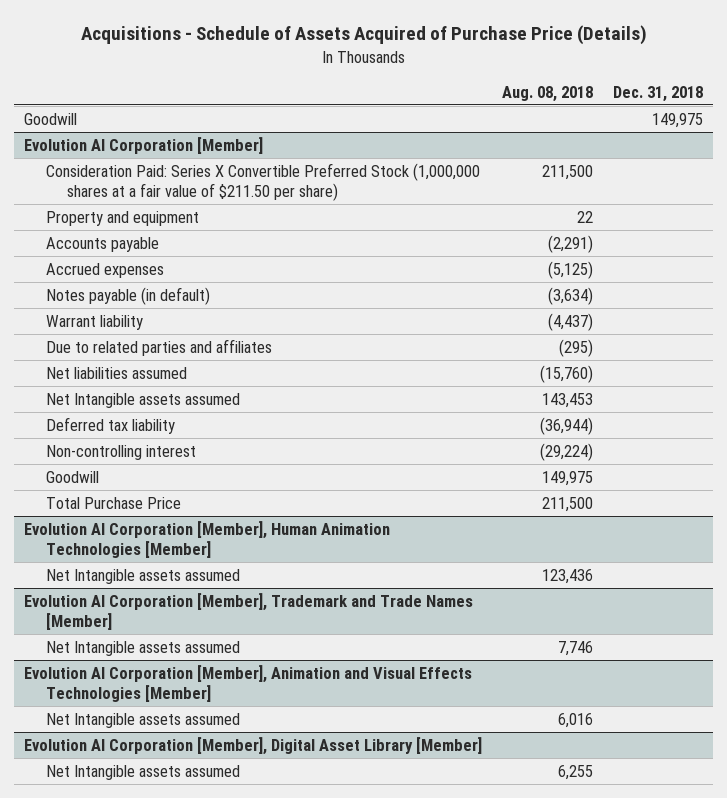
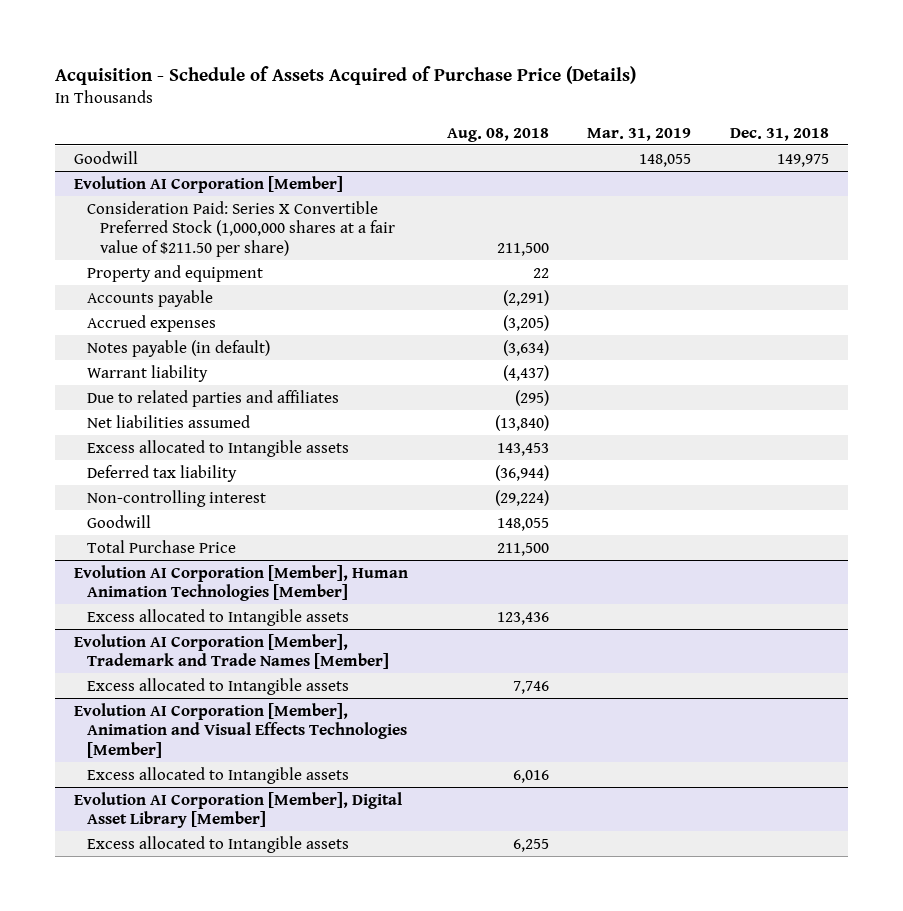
[80,25,647,46] Acquisitions - Schedule of Assets Acquired of Purchase Price (Details) -> [54,65,636,85] Acquisition - Schedule of Assets Acquired of Purchase Price (Details)
none -> [587,127,692,141] Mar. 31, 2019
[548,260,594,279] (5,125) -> [502,314,549,331] (3,205)
[540,364,594,383] (15,760) -> [494,414,549,431] (13,840)
[45,392,240,408] Net Intangible assets assumed -> [87,439,350,457] Excess allocated to Intangible assets
[542,470,594,486] 149,975 -> [496,517,549,531] 148,055
[45,568,240,584] Net Intangible assets assumed -> [87,608,350,626] Excess allocated to Intangible assets
[45,640,240,656] Net Intangible assets assumed -> [87,677,350,695] Excess allocated to Intangible assets
[45,712,240,728] Net Intangible assets assumed -> [87,766,350,784] Excess allocated to Intangible assets
[45,764,240,780] Net Intangible assets assumed -> [87,835,350,853] Excess allocated to Intangible assets

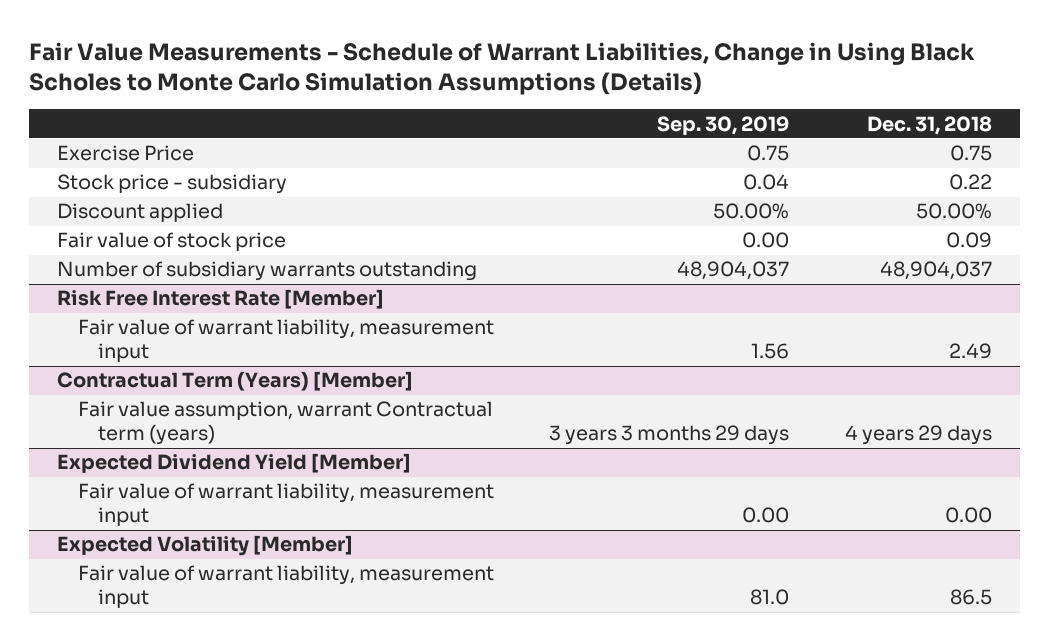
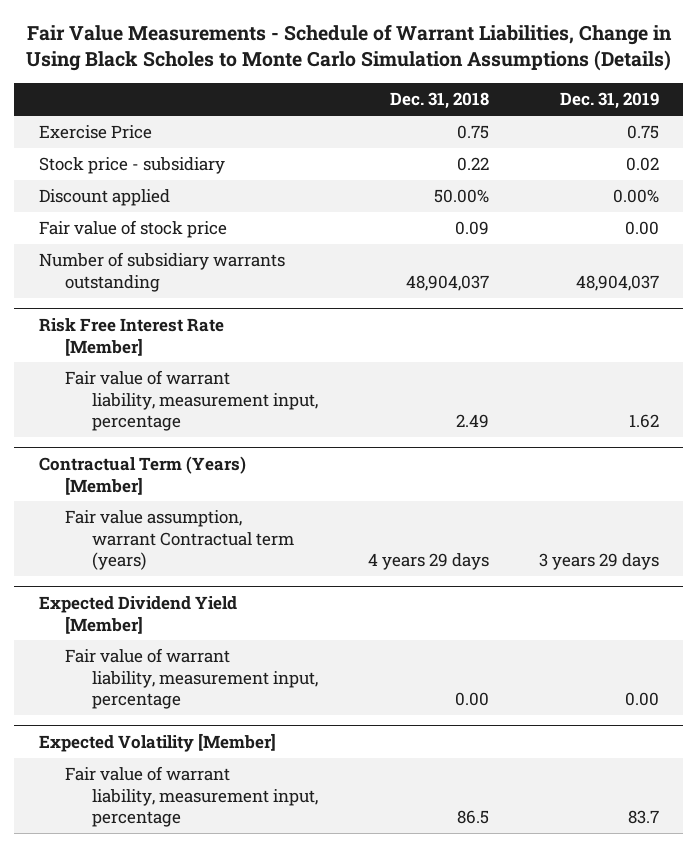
[657,115,790,135] Sep. 30, 2019 -> none
none -> [559,92,659,110] Dec. 31, 2019
[77,319,494,363] Fair value of warrant liability, measurement input -> [65,370,318,432] Fair value of warrant liability, measurement input, percentage
[77,483,494,527] Fair value of warrant liability, measurement input -> [65,648,318,710] Fair value of warrant liability, measurement input, percentage
[77,565,494,609] Fair value of warrant liability, measurement input -> [65,766,318,828] Fair value of warrant liability, measurement input, percentage

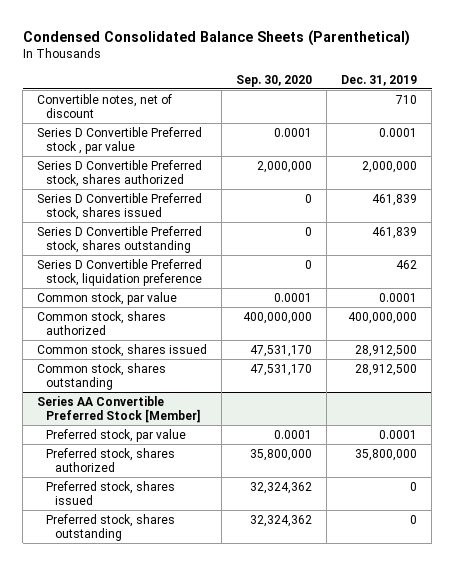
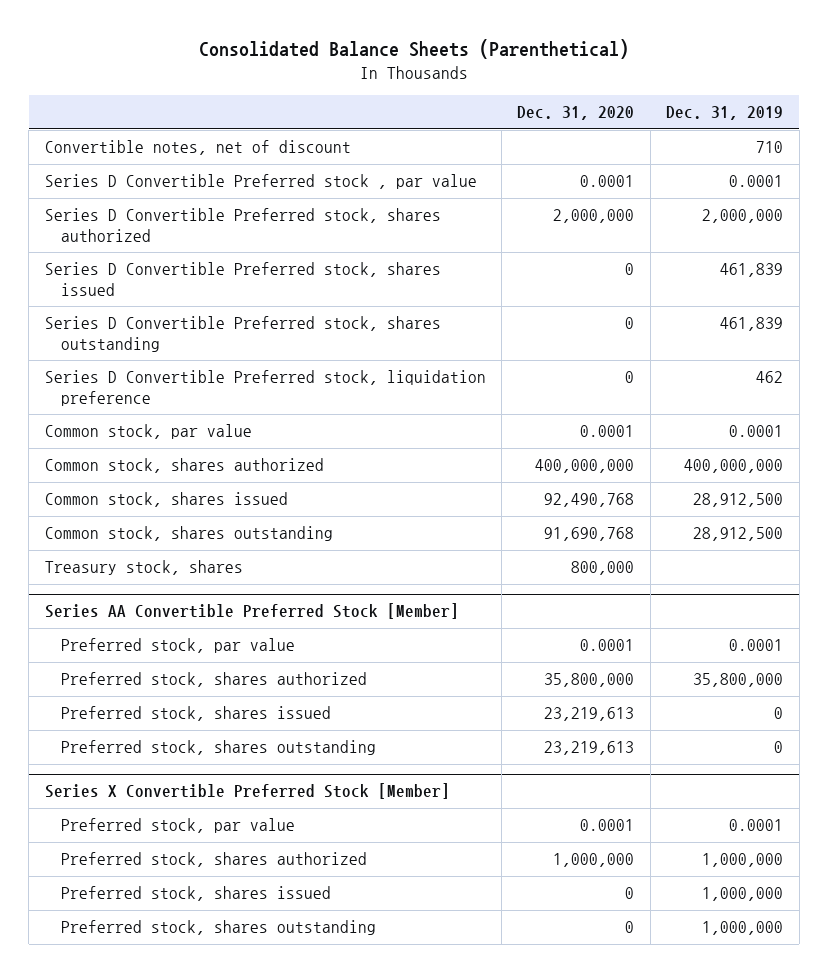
[22,29,410,46] Condensed Consolidated Balance Sheets (Parenthetical) -> [198,39,629,60] Consolidated Balance Sheets (Parenthetical)
[236,74,313,87] Sep. 30, 2020 -> none
none -> [517,106,635,121] Dec. 31, 2020
none -> [44,560,243,576] Treasury stock, shares
none -> [44,783,450,800] Series X Convertible Preferred Stock [Member]
none -> [61,818,296,834] Preferred stock, par value
none -> [61,852,368,868] Preferred stock, shares authorized
none -> [61,886,332,902] Preferred stock, shares issued
none -> [61,920,377,936] Preferred stock, shares outstanding

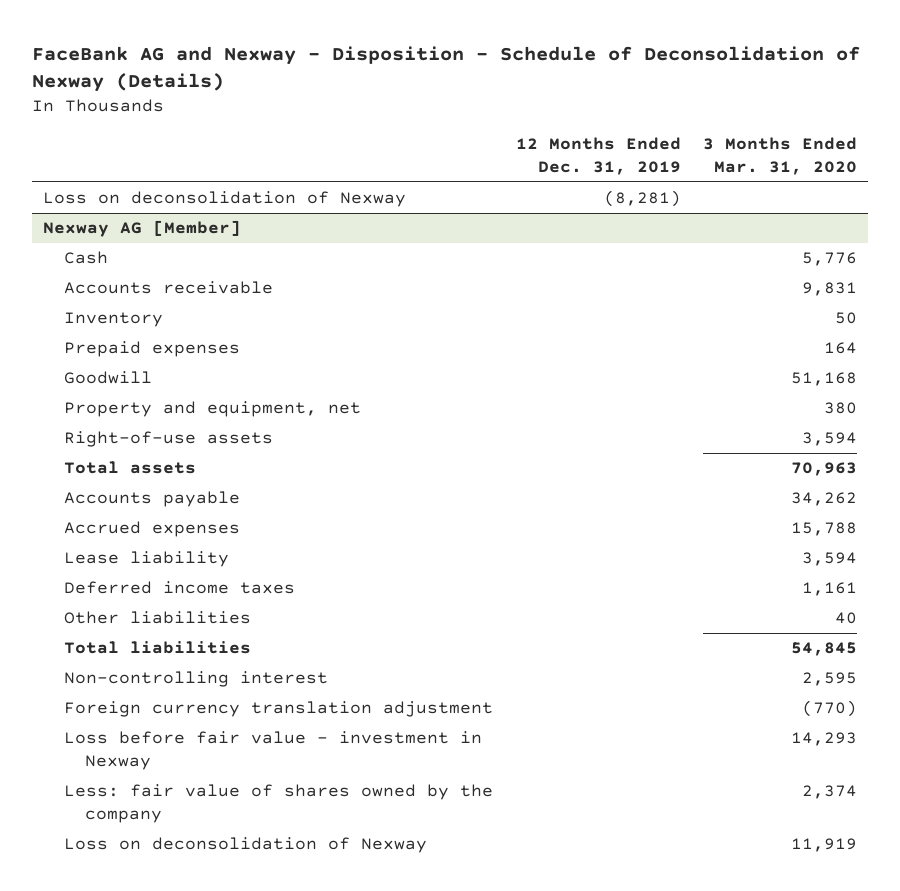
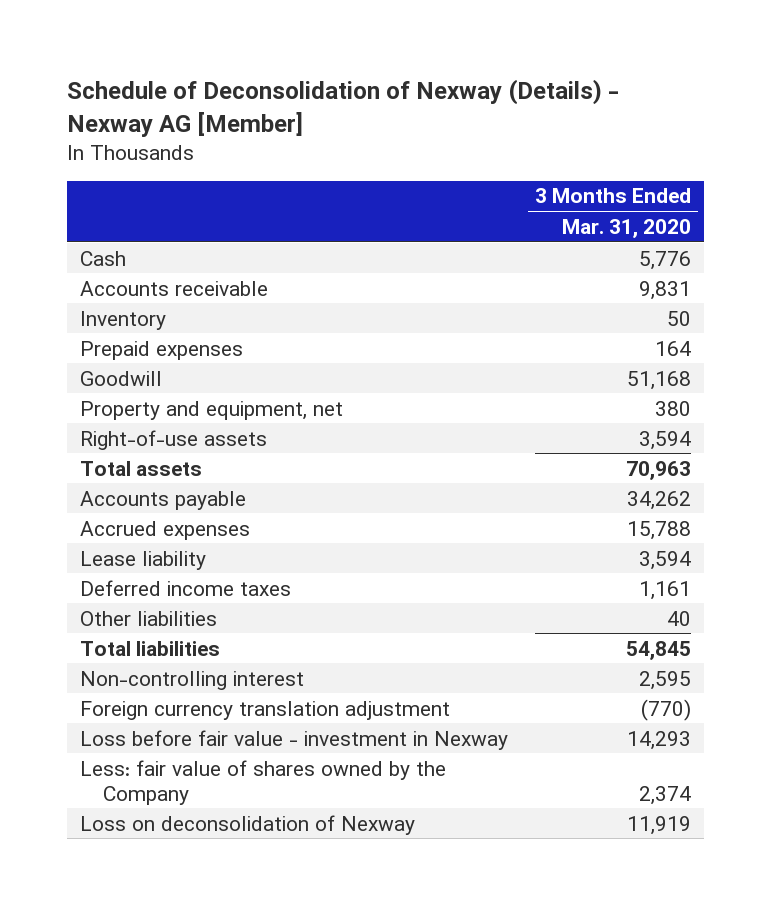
[32,45,861,93] FaceBank AG and Nexway - Disposition - Schedule of Deconsolidation of Nexway (Details) -> [66,79,619,137] Schedule of Deconsolidation of Nexway (Details) - Nexway AG [Member]
[515,137,681,176] 12 Months Ended Dec. 31, 2019 -> none
[43,191,407,208] Loss on deconsolidation of Nexway -> none
[43,220,242,238] Nexway AG [Member] -> none
[64,784,494,824] Less: fair value of shares owned by the company -> [80,759,447,805] Less: fair value of shares owned by the Company

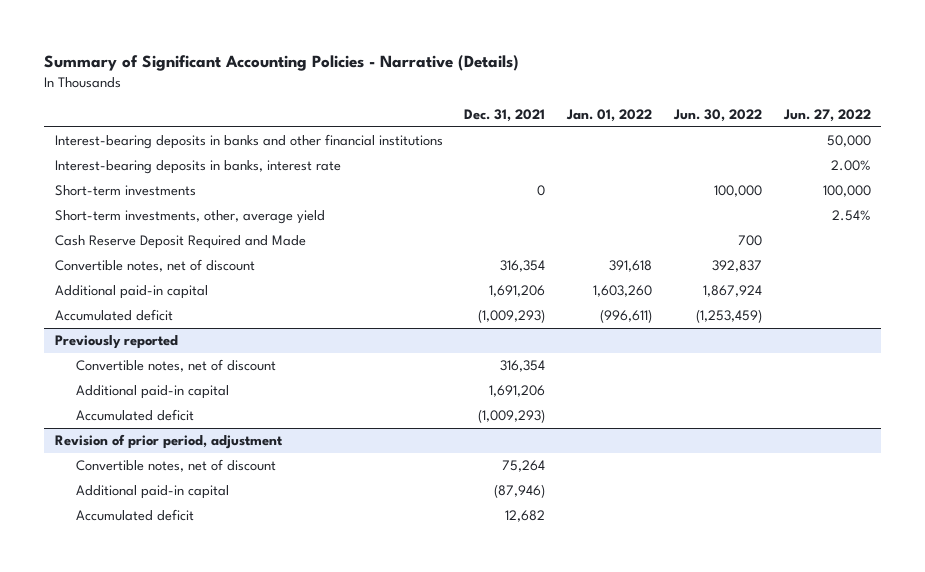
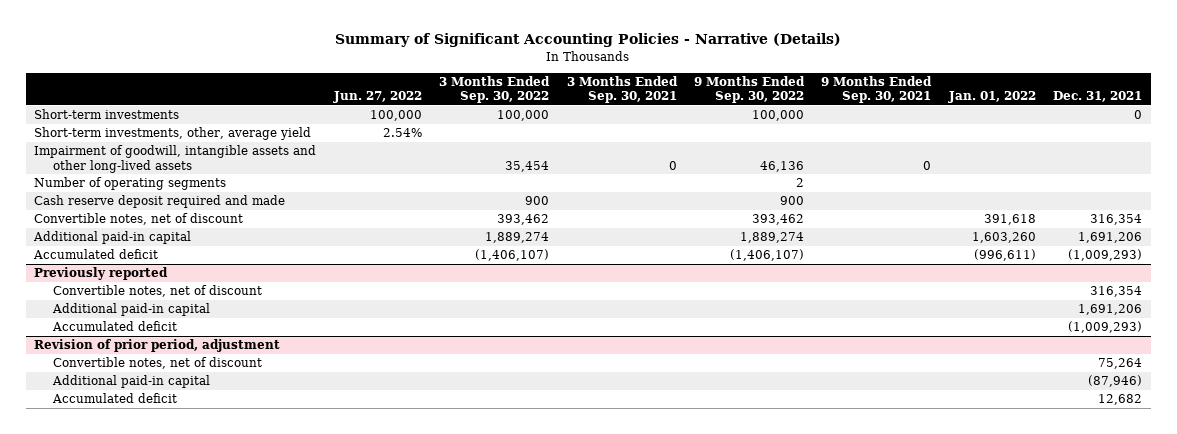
[672,108,762,122] Jun. 30, 2022 -> none
none -> [439,75,551,104] 3 Months Ended Sep. 30, 2022
none -> [566,75,678,104] 3 Months Ended Sep. 30, 2021
none -> [693,75,805,104] 9 Months Ended Sep. 30, 2022
none -> [821,75,933,104] 9 Months Ended Sep. 30, 2021
[54,134,443,150] Interest-bearing deposits in banks and other financial institutions -> none
[54,160,341,175] Interest-bearing deposits in banks, interest rate -> none
none -> [34,145,317,173] Impairment of goodwill, intangible assets and other long-lived assets
none -> [34,177,227,191] Number of operating segments
[54,235,306,250] Cash Reserve Deposit Required and Made -> [34,195,286,209] Cash reserve deposit required and made

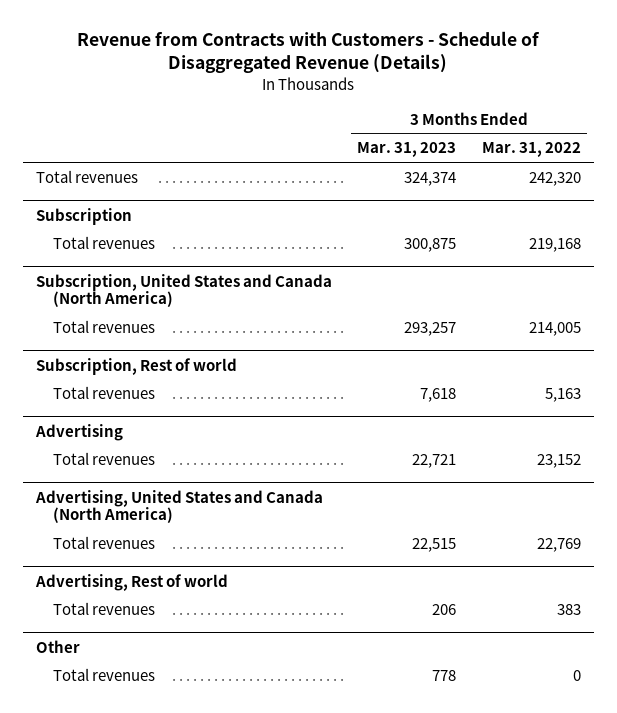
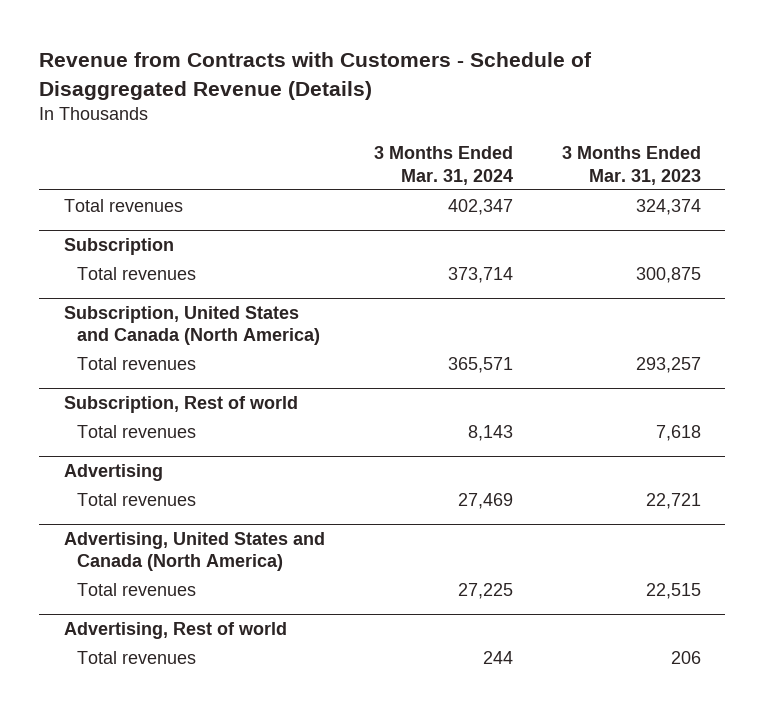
[481,142,581,158] Mar. 31, 2022 -> none
none -> [373,146,513,185] 3 Months Ended Mar. 31, 2024
[35,639,80,653] Other -> none
[52,667,155,681] Total revenues -> none

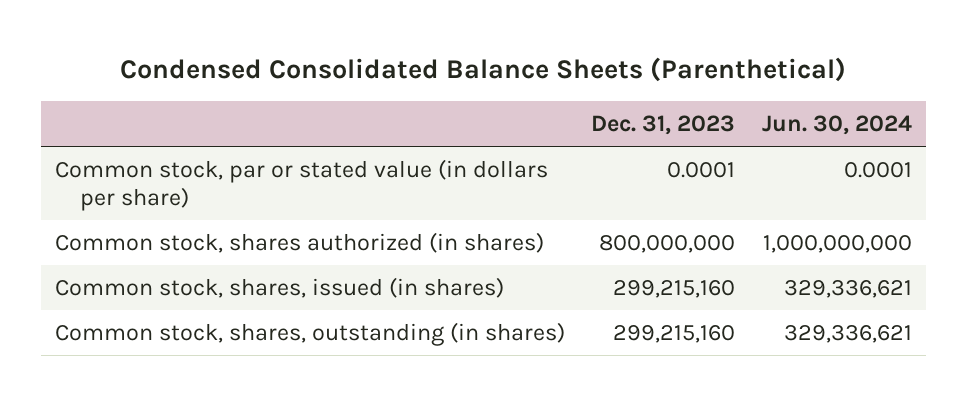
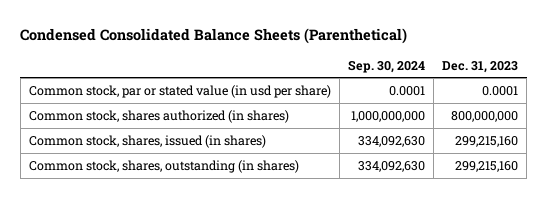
[762,115,913,136] Jun. 30, 2024 -> none
none -> [347,59,425,73] Sep. 30, 2024
[54,158,548,211] Common stock, par or stated value (in dollars per share) -> [28,84,331,98] Common stock, par or stated value (in usd per share)

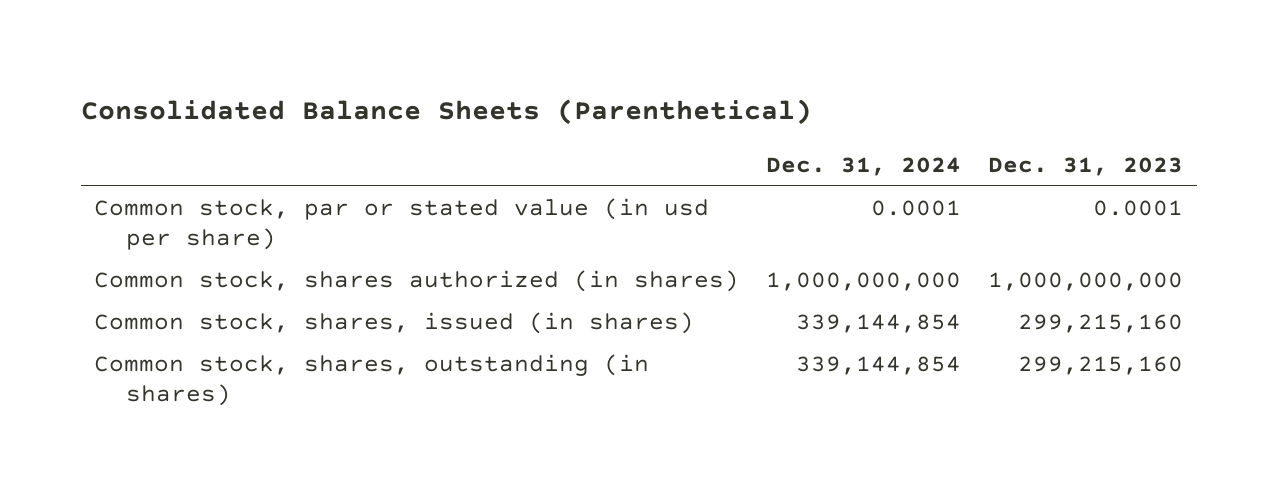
[20,28,408,45] Condensed Consolidated Balance Sheets (Parenthetical) -> [80,98,812,125] Consolidated Balance Sheets (Parenthetical)
[347,59,425,73] Sep. 30, 2024 -> none
none -> [766,156,962,176] Dec. 31, 2024
[451,110,519,122] 800,000,000 -> [988,272,1184,292] 1,000,000,000

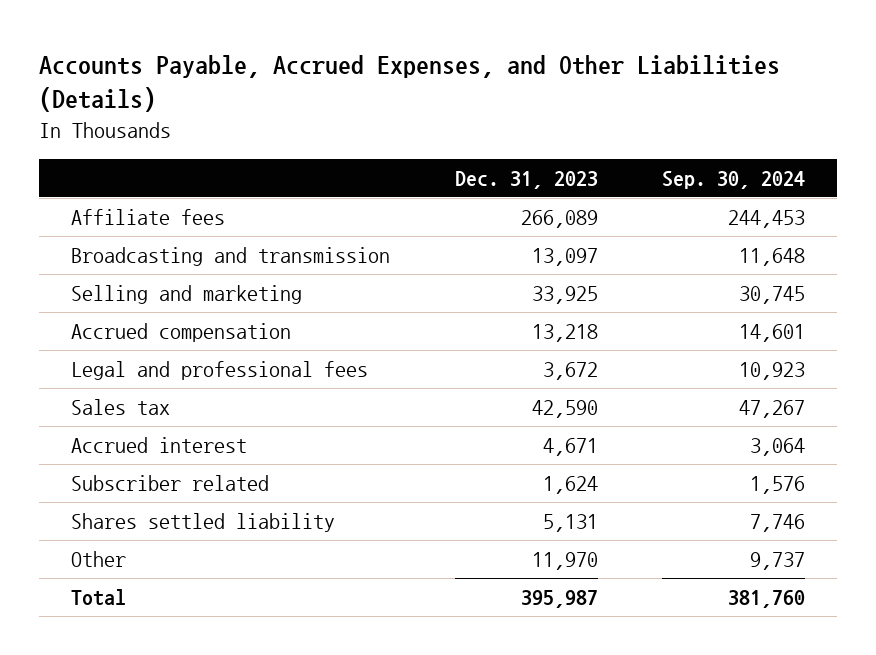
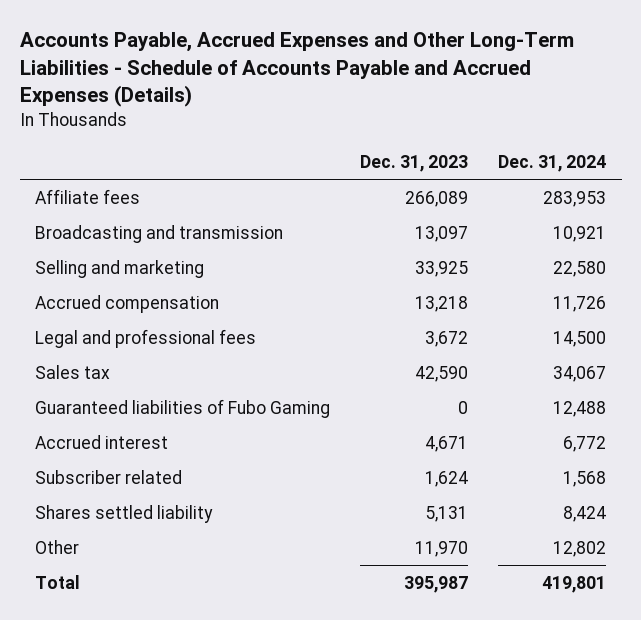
[38,55,780,113] Accounts Payable, Accrued Expenses, and Other Liabilities (Details) -> [19,32,574,108] Accounts Payable, Accrued Expenses and Other Long-Term Liabilities - Schedule of Accounts Payable and Accrued Expenses (Details)
[661,170,805,189] Sep. 30, 2024 -> none
none -> [498,154,607,172] Dec. 31, 2024
none -> [34,398,330,418] Guaranteed liabilities of Fubo Gaming

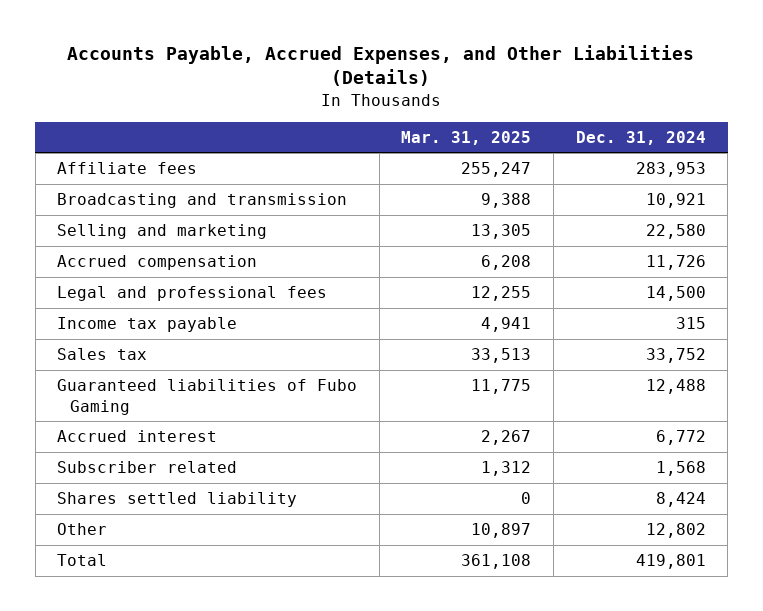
[19,32,574,108] Accounts Payable, Accrued Expenses and Other Long-Term Liabilities - Schedule of Accounts Payable and Accrued Expenses (Details) -> [67,44,695,87] Accounts Payable, Accrued Expenses, and Other Liabilities (Details)
[360,154,469,172] Dec. 31, 2023 -> none
none -> [401,130,532,145] Mar. 31, 2025
none -> [57,317,238,333] Income tax payable
[553,365,607,382] 34,067 -> [645,348,706,364] 33,752

